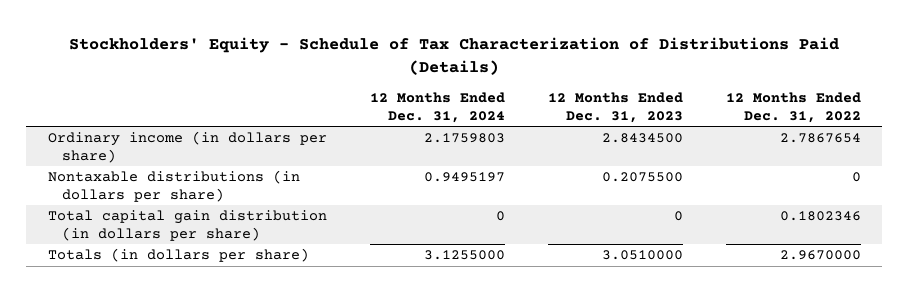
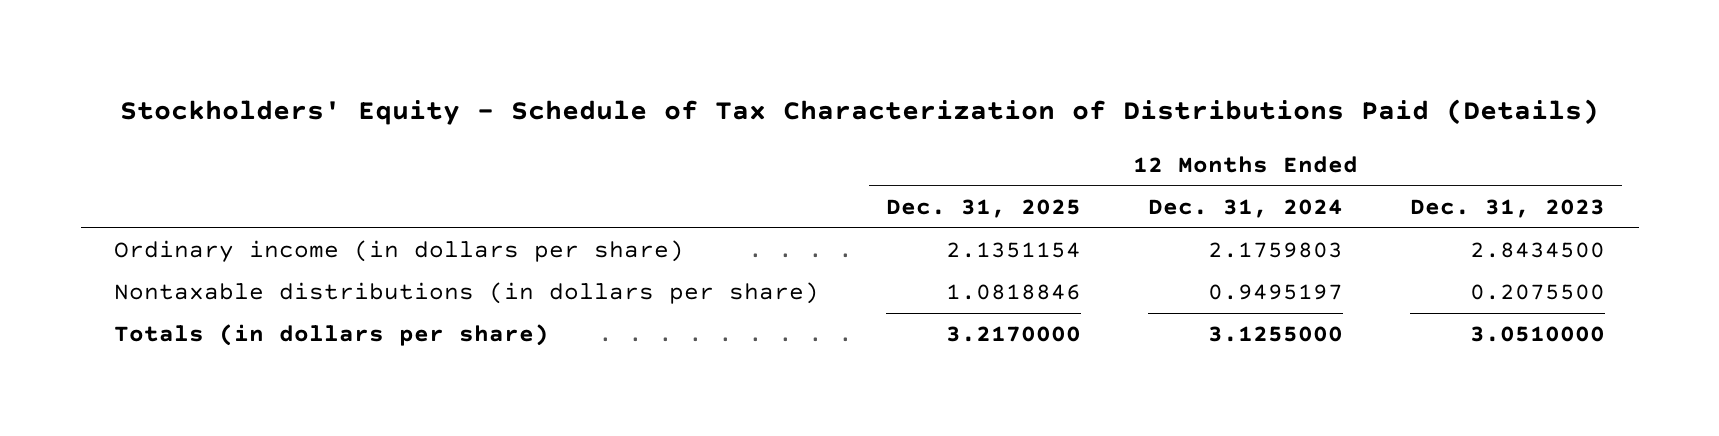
[725,91,861,123] 12 Months Ended Dec. 31, 2022 -> none
none -> [886,198,1082,218] Dec. 31, 2025
[47,210,327,241] Total capital gain distribution (in dollars per share) -> none

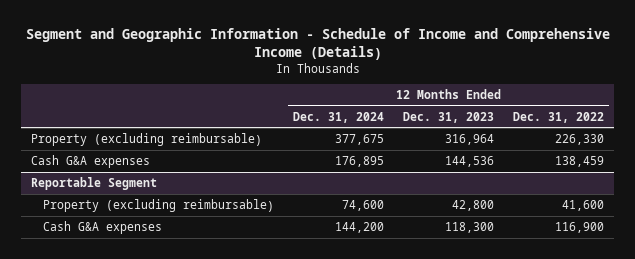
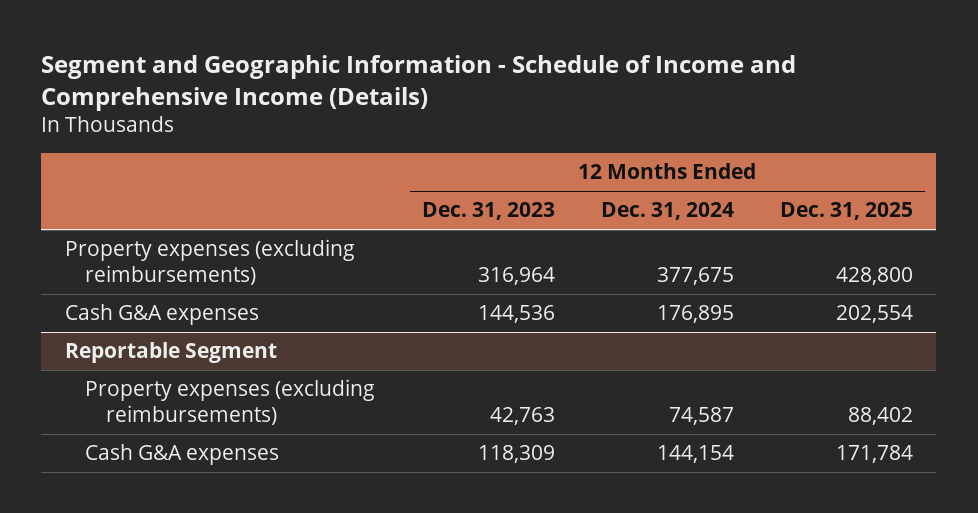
[513,111,605,123] Dec. 31, 2022 -> none
none -> [780,202,914,221] Dec. 31, 2025
[30,132,262,146] Property (excluding reimbursable) -> [64,239,355,285] Property expenses (excluding reimbursements)
[42,198,274,212] Property (excluding reimbursable) -> [85,379,376,425] Property expenses (excluding reimbursements)
[341,199,384,211] 74,600 -> [668,406,734,425] 74,587
[452,199,495,211] 42,800 -> [489,406,555,425] 42,763
[334,221,384,233] 144,200 -> [656,445,734,464] 144,154
[445,221,495,233] 118,300 -> [477,445,555,464] 118,309

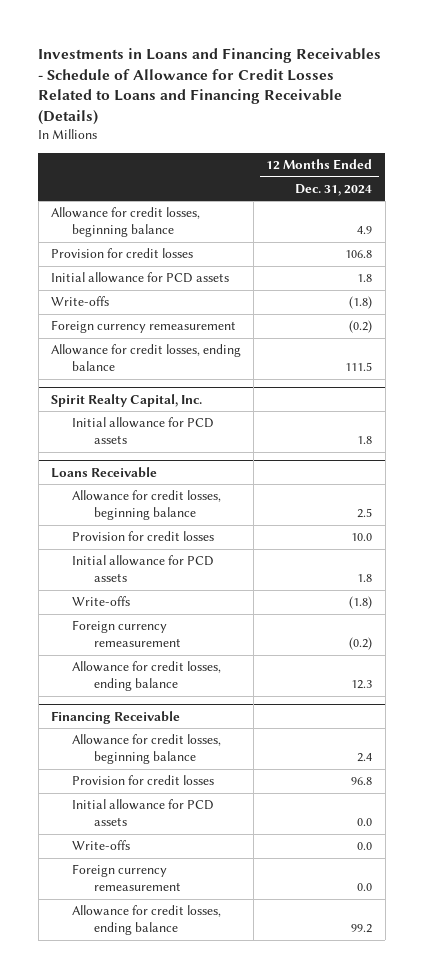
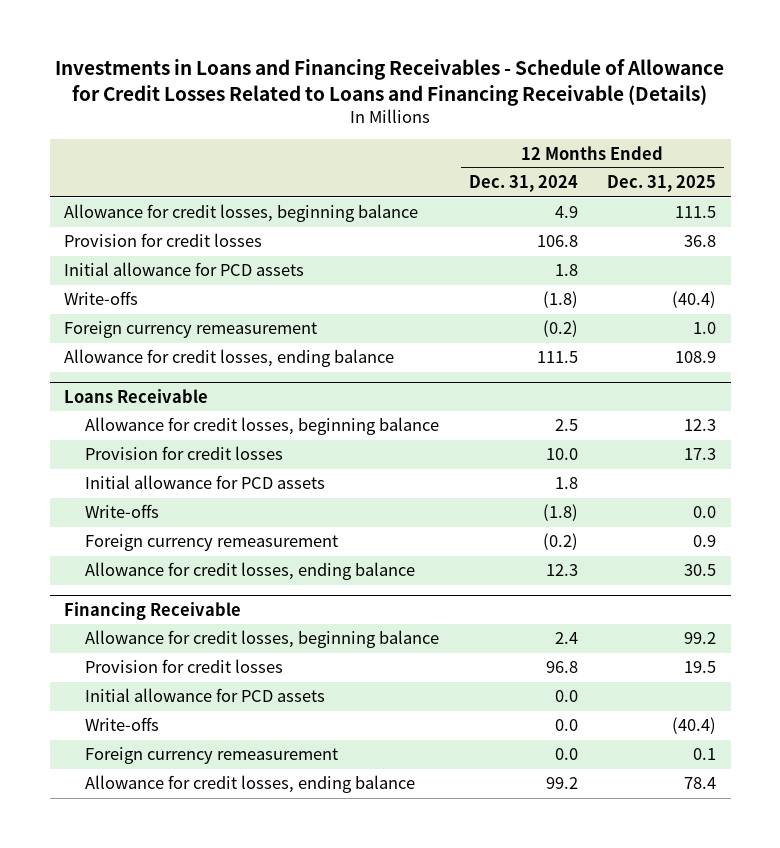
none -> [607,175,717,193] Dec. 31, 2025
[50,393,202,407] Spirit Realty Capital, Inc. -> none
[72,417,215,445] Initial allowance for PCD assets -> none

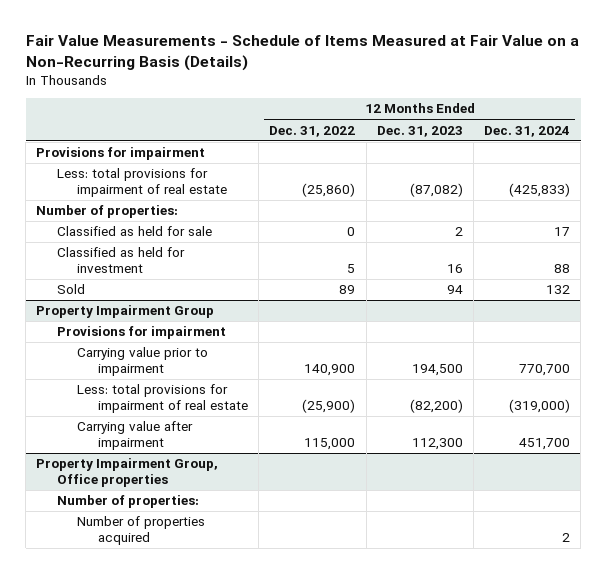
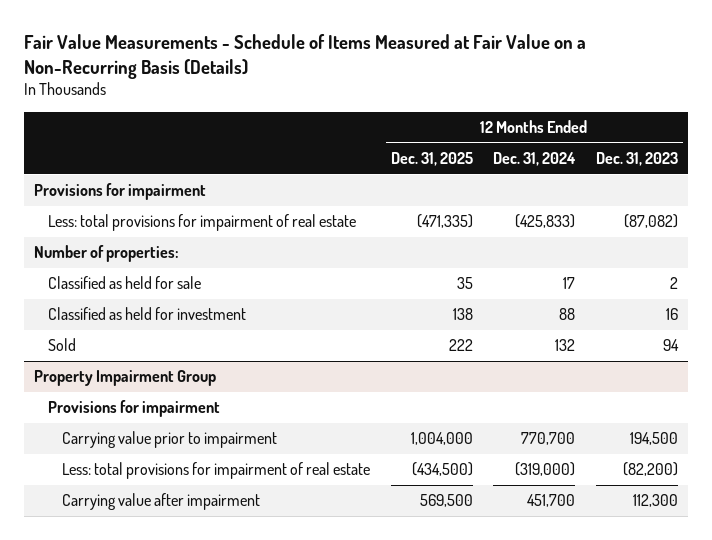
[269,125,356,137] Dec. 31, 2022 -> none
none -> [390,152,473,167] Dec. 31, 2025
[36,458,219,488] Property Impairment Group, Office properties -> none
[56,495,199,509] Number of properties: -> none
[77,516,206,546] Number of properties acquired -> none

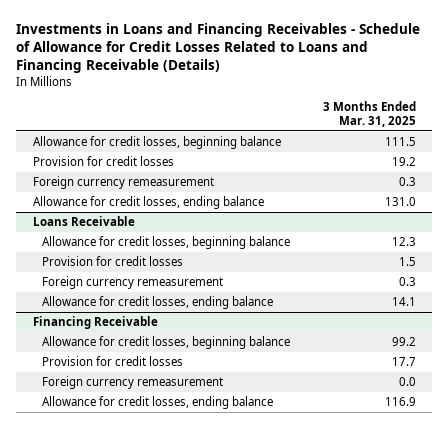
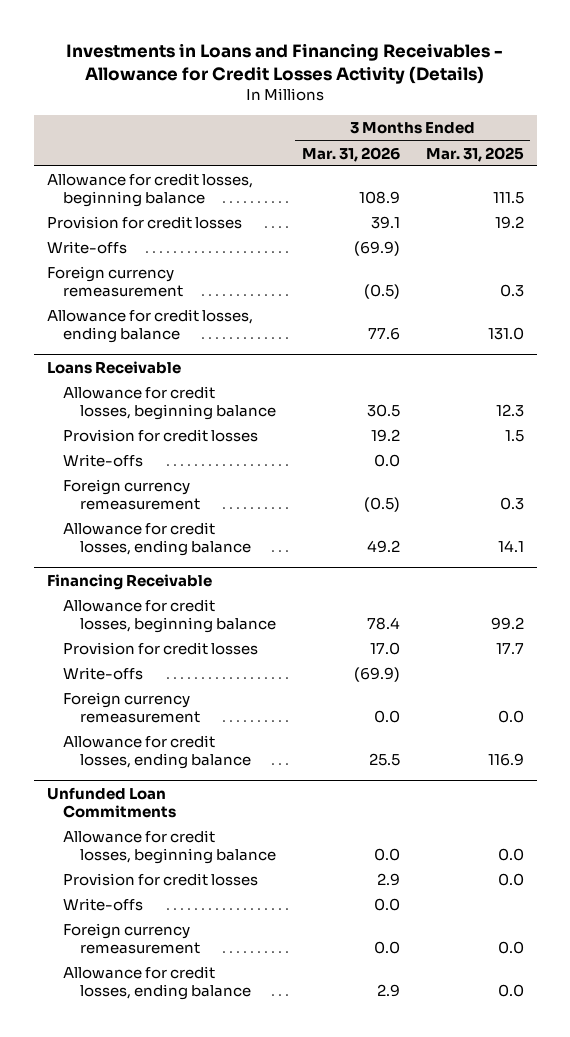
[16,23,421,73] Investments in Loans and Financing Receivables - Schedule of Allowance for Credit Losses Related to Loans and Financing Receivable (Details) -> [66,42,504,85] Investments in Loans and Financing Receivables - Allowance for Credit Losses Activity (Details)
none -> [301,146,400,162] Mar. 31, 2026
none -> [46,241,127,255] Write-offs
none -> [63,454,144,468] Write-offs
none -> [63,667,144,681] Write-offs
none -> [46,786,177,818] Unfunded Loan Commitments
none -> [63,830,276,864] Allowance for credit losses, beginning balance
none -> [63,873,259,887] Provision for credit losses
none -> [63,898,144,912] Write-offs
none -> [63,923,200,954] Foreign currency remeasurement
none -> [63,966,251,1000] Allowance for credit losses, ending balance

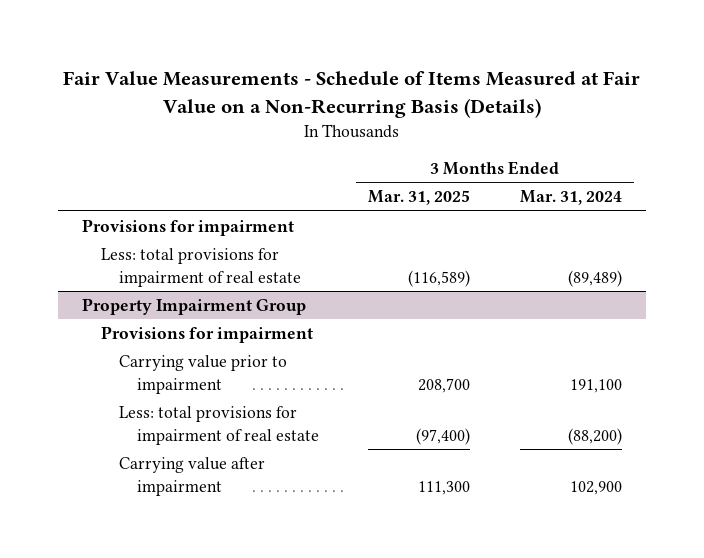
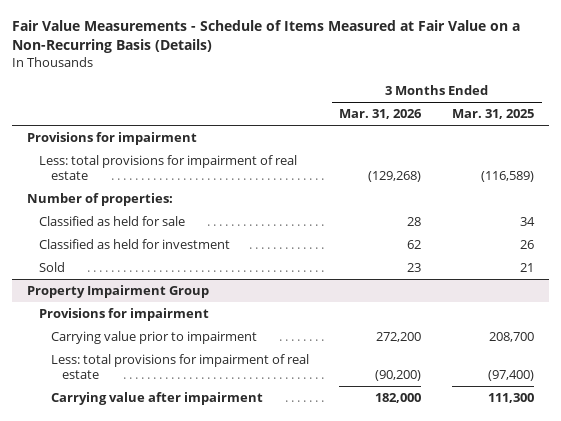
[519,190,622,206] Mar. 31, 2024 -> none
none -> [339,109,423,120] Mar. 31, 2026
none -> [27,192,174,206] Number of properties:
none -> [38,215,185,226] Classified as held for sale
none -> [38,238,230,249] Classified as held for investment
none -> [38,261,65,272] Sold

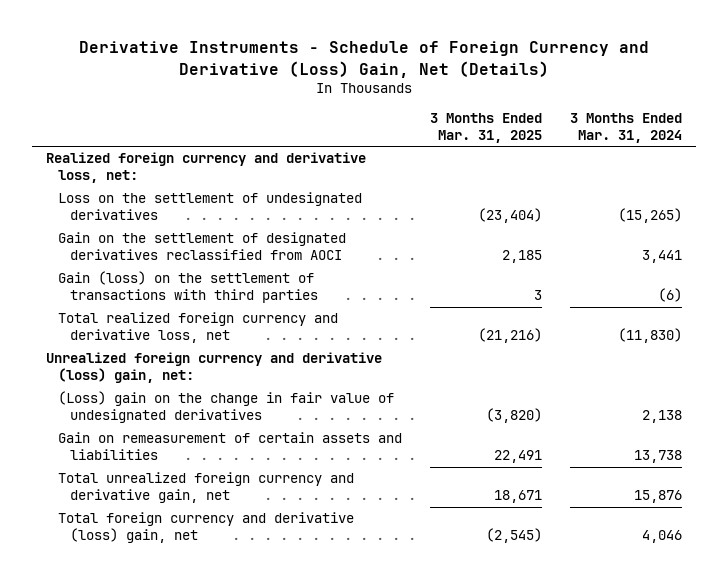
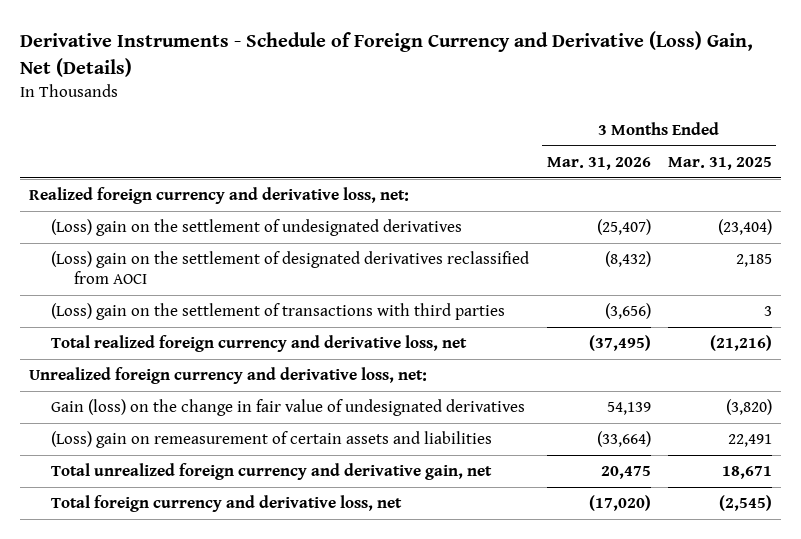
[570,113,683,143] 3 Months Ended Mar. 31, 2024 -> none
none -> [546,157,651,171] Mar. 31, 2026
[58,192,363,221] Loss on the settlement of undesignated derivatives -> [51,219,463,237] (Loss) gain on the settlement of undesignated derivatives
[58,232,347,261] Gain on the settlement of designated derivatives reclassified from AOCI -> [51,251,530,285] (Loss) gain on the settlement of designated derivatives reclassified from AOCI
[58,271,319,304] Gain (loss) on the settlement of transactions with third parties -> [51,303,506,321] (Loss) gain on the settlement of transactions with third parties
[46,352,383,384] Unrealized foreign currency and derivative (loss) gain, net: -> [29,367,428,385] Unrealized foreign currency and derivative loss, net:
[58,391,395,424] (Loss) gain on the change in fair value of undesignated derivatives -> [51,399,526,417] Gain (loss) on the change in fair value of undesignated derivatives
[58,432,403,461] Gain on remeasurement of certain assets and liabilities -> [51,431,493,449] (Loss) gain on remeasurement of certain assets and liabilities
[58,512,355,544] Total foreign currency and derivative (loss) gain, net -> [51,495,403,513] Total foreign currency and derivative loss, net

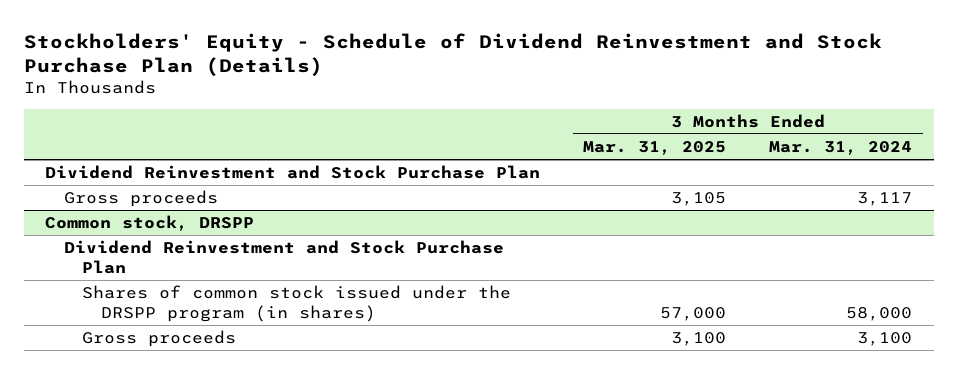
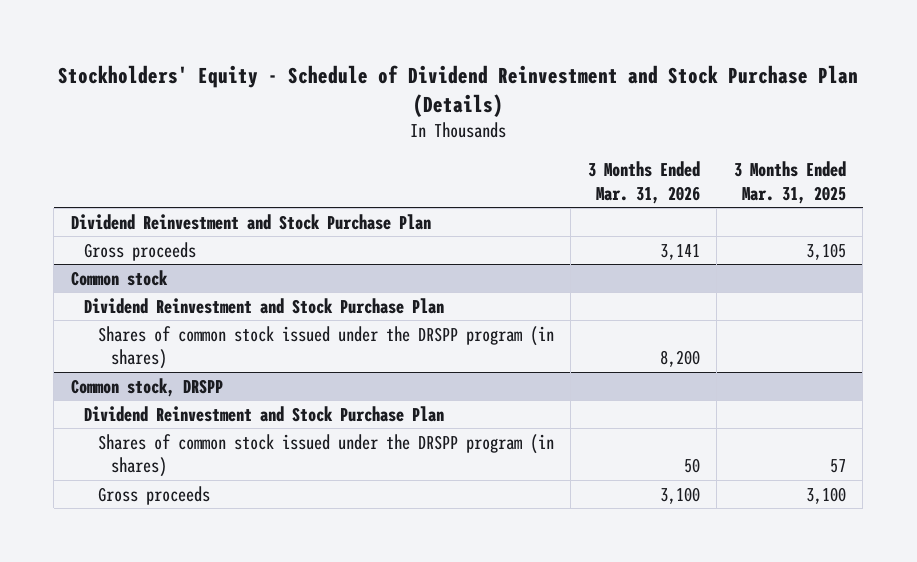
[769,141,913,156] Mar. 31, 2024 -> none
none -> [587,161,700,204] 3 Months Ended Mar. 31, 2026
none -> [70,269,168,286] Common stock
none -> [84,297,445,314] Dividend Reinvestment and Stock Purchase Plan
none -> [97,325,554,370] Shares of common stock issued under the DRSPP program (in shares)
[660,307,727,322] 57,000 -> [829,459,846,474] 57

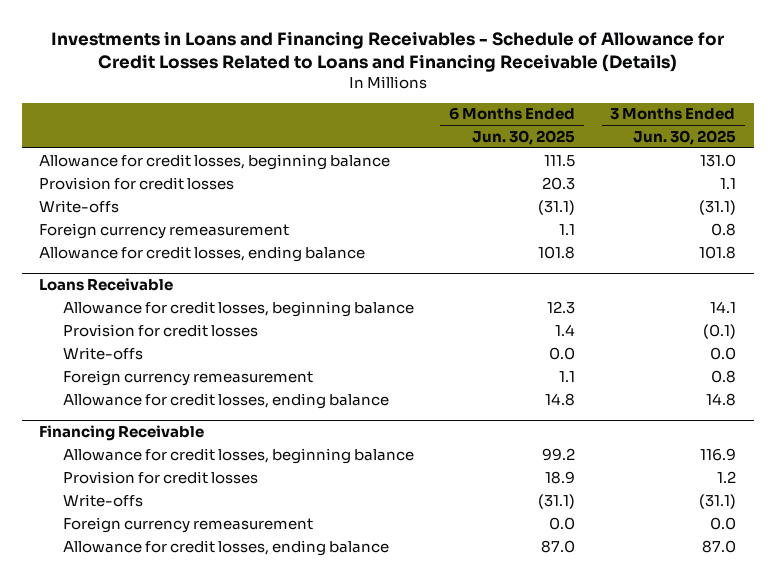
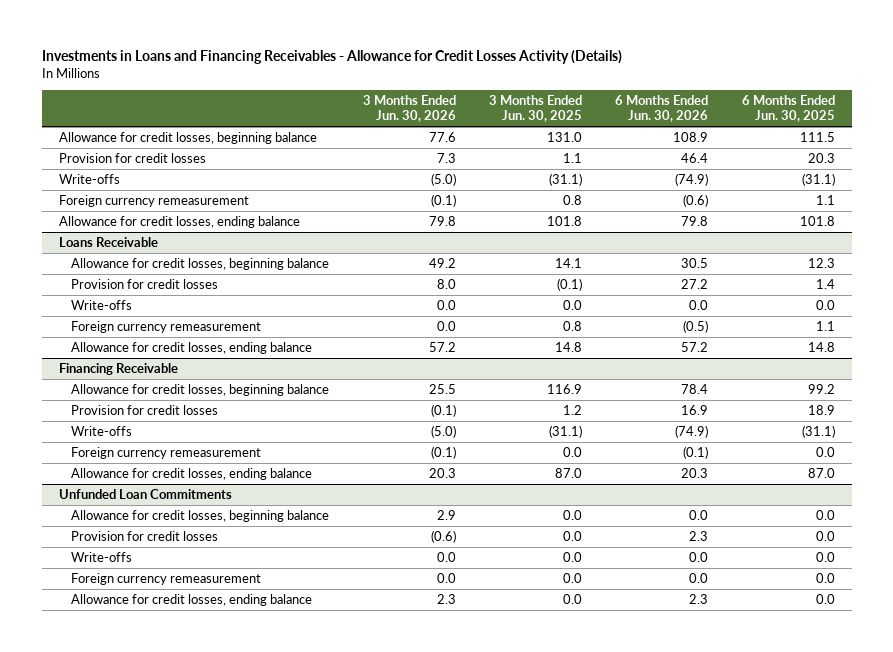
[50,30,724,72] Investments in Loans and Financing Receivables - Schedule of Allowance for Credit Losses Related to Loans and Financing Receivable (Details) -> [41,49,622,64] Investments in Loans and Financing Receivables - Allowance for Credit Losses Activity (Details)
none -> [362,95,456,122] 3 Months Ended Jun. 30, 2026
none -> [615,95,709,122] 6 Months Ended Jun. 30, 2026
none -> [58,489,232,500] Unfunded Loan Commitments
none -> [71,510,330,523] Allowance for credit losses, beginning balance
none -> [71,531,219,542] Provision for credit losses
none -> [71,552,133,563] Write-offs
none -> [71,573,262,586] Foreign currency remeasurement
none -> [71,594,313,607] Allowance for credit losses, ending balance

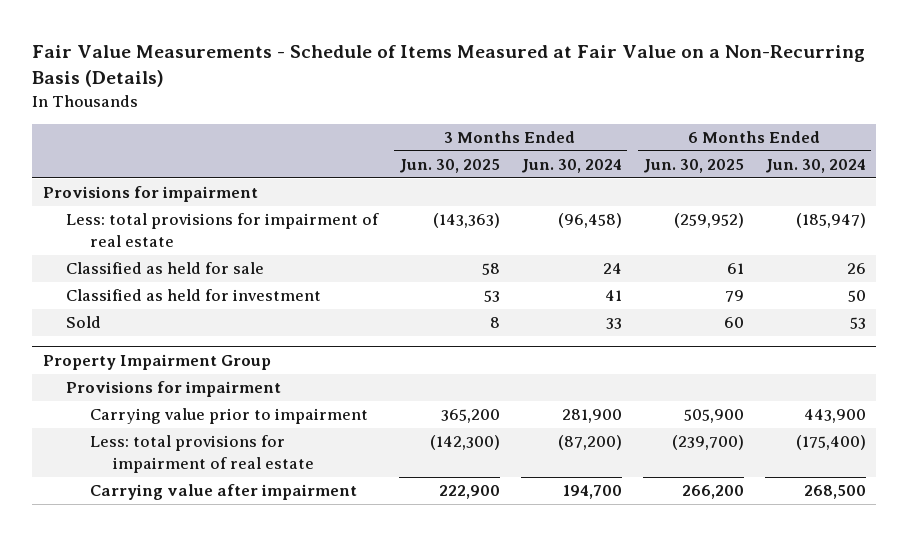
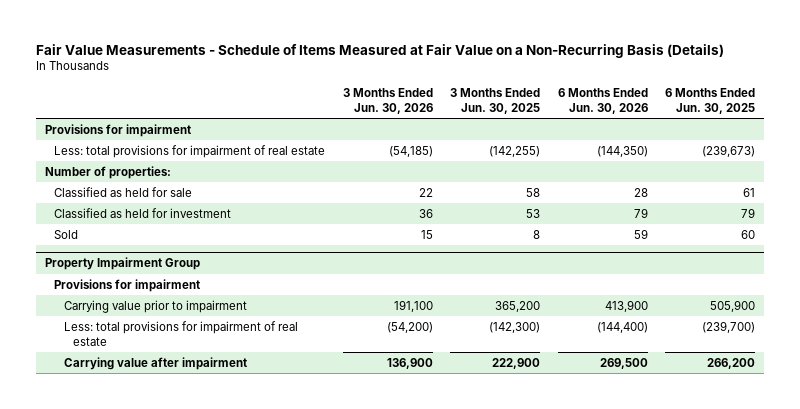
[520,159,622,174] Jun. 30, 2024 -> none
[764,159,866,174] Jun. 30, 2024 -> none
none -> [342,87,433,114] 3 Months Ended Jun. 30, 2026
none -> [557,87,648,114] 6 Months Ended Jun. 30, 2026
[433,213,501,229] (143,363) -> [489,145,541,157] (142,255)
[673,213,744,229] (259,952) -> [702,144,756,157] (239,673)
none -> [45,165,172,179] Number of properties:

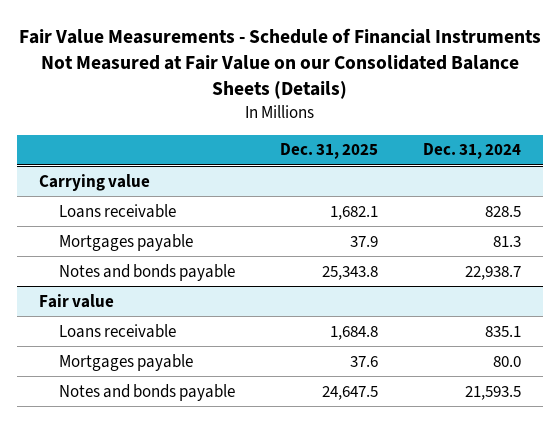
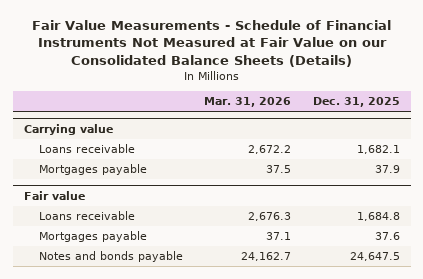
[422,143,521,160] Dec. 31, 2024 -> none
none -> [204,97,292,108] Mar. 31, 2026
[58,263,235,281] Notes and bonds payable -> none

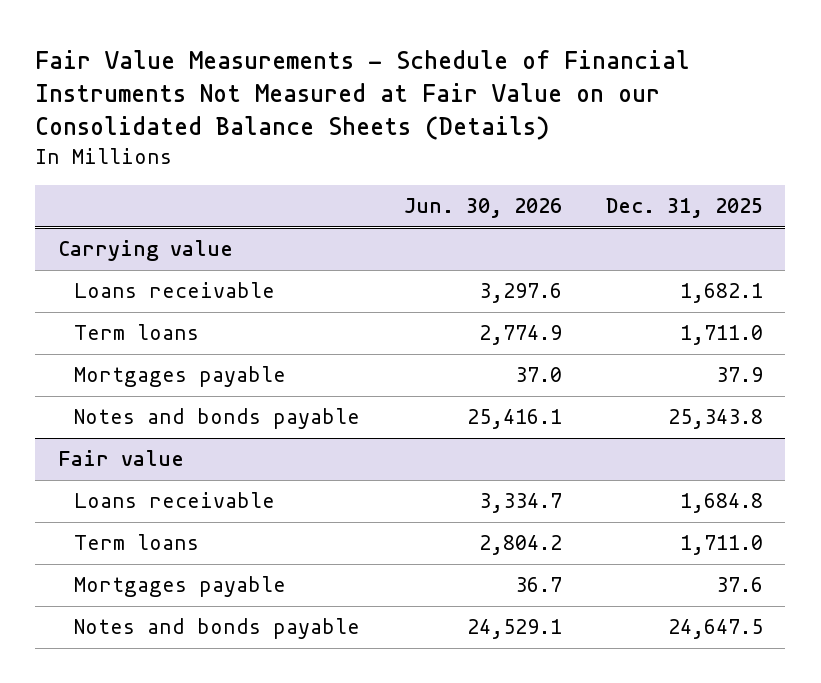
[204,97,292,108] Mar. 31, 2026 -> none
none -> [404,198,563,219] Jun. 30, 2026
none -> [73,324,199,341] Term loans
none -> [73,408,360,430] Notes and bonds payable
none -> [73,534,199,551] Term loans

